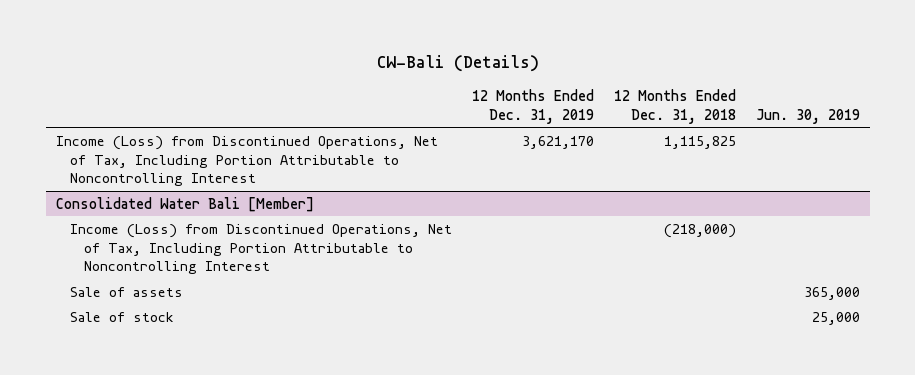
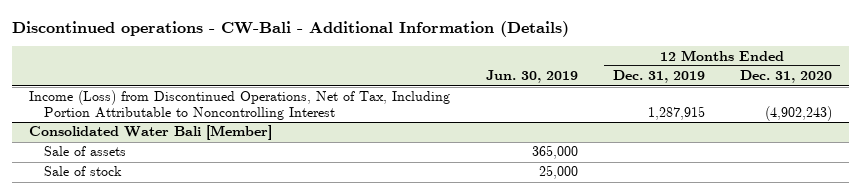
[376,55,539,73] CW-Bali (Details) -> [11,20,569,37] Discontinued operations - CW-Bali - Additional Information (Details)
[613,88,736,124] 12 Months Ended Dec. 31, 2018 -> none
none -> [739,70,832,84] Dec. 31, 2020
[521,135,594,149] 3,621,170 -> [647,106,705,121] 1,287,915
[69,223,452,275] Income (Loss) from Discontinued Operations, Net of Tax, Including Portion Attributable to Noncontrolling Interest -> none

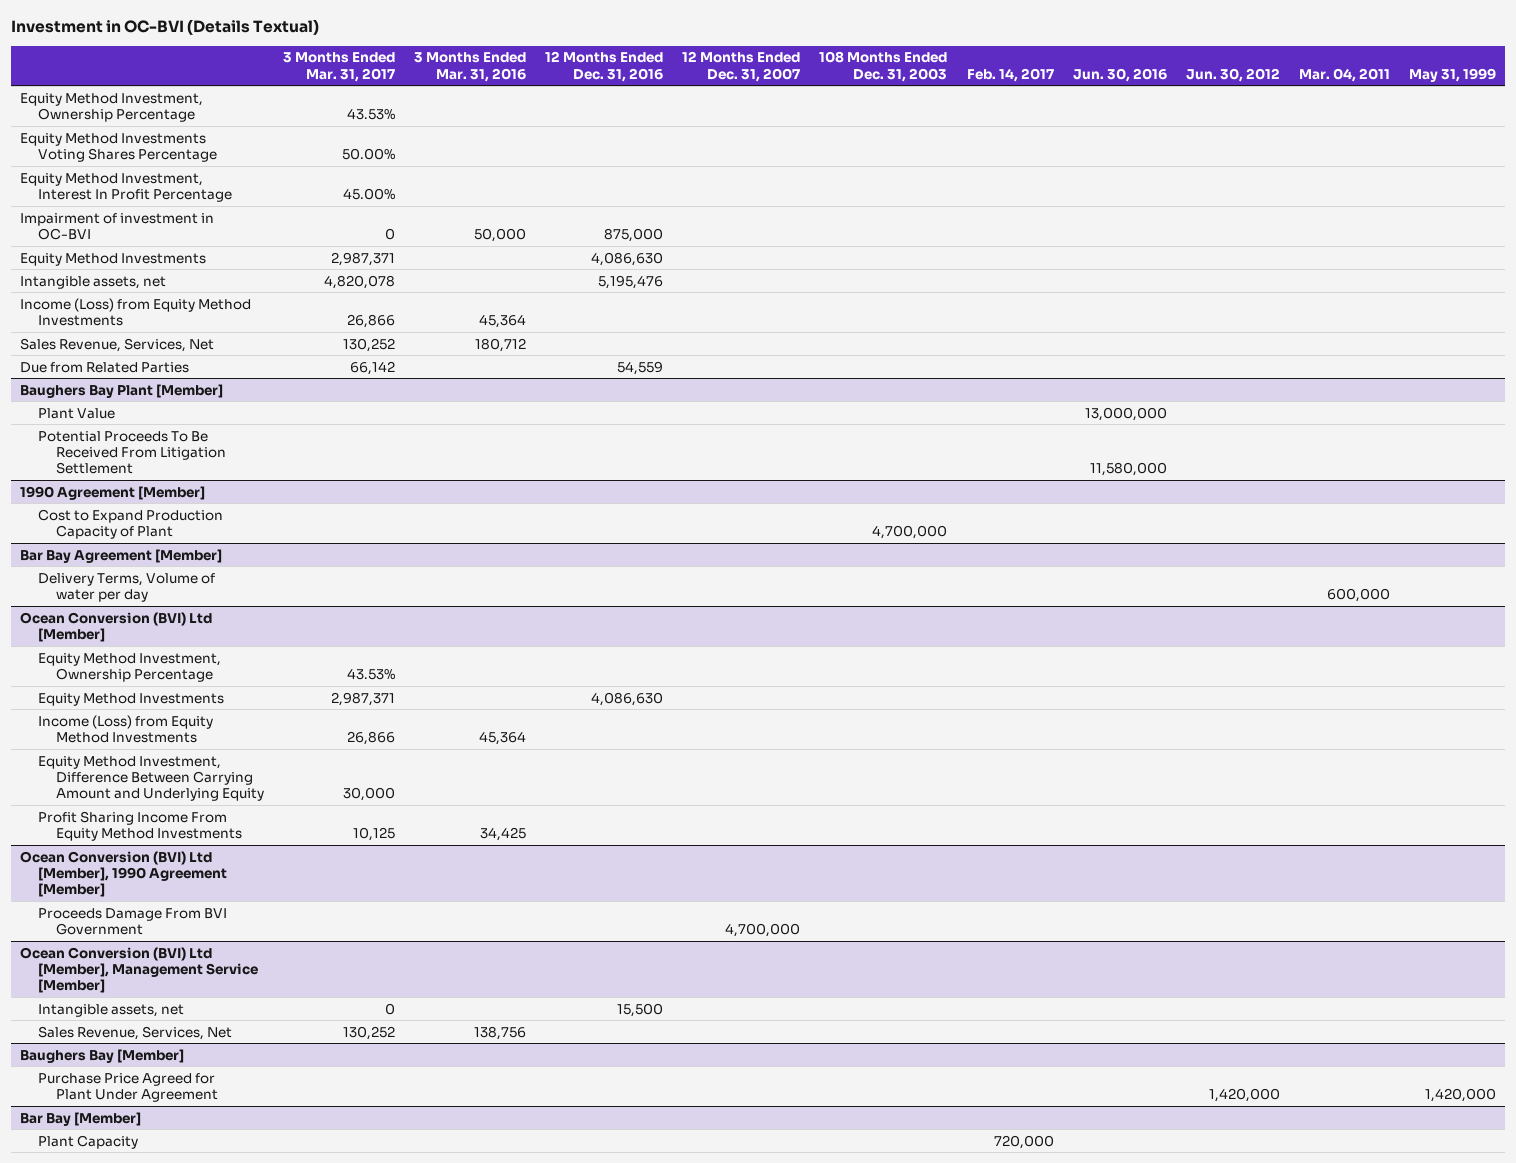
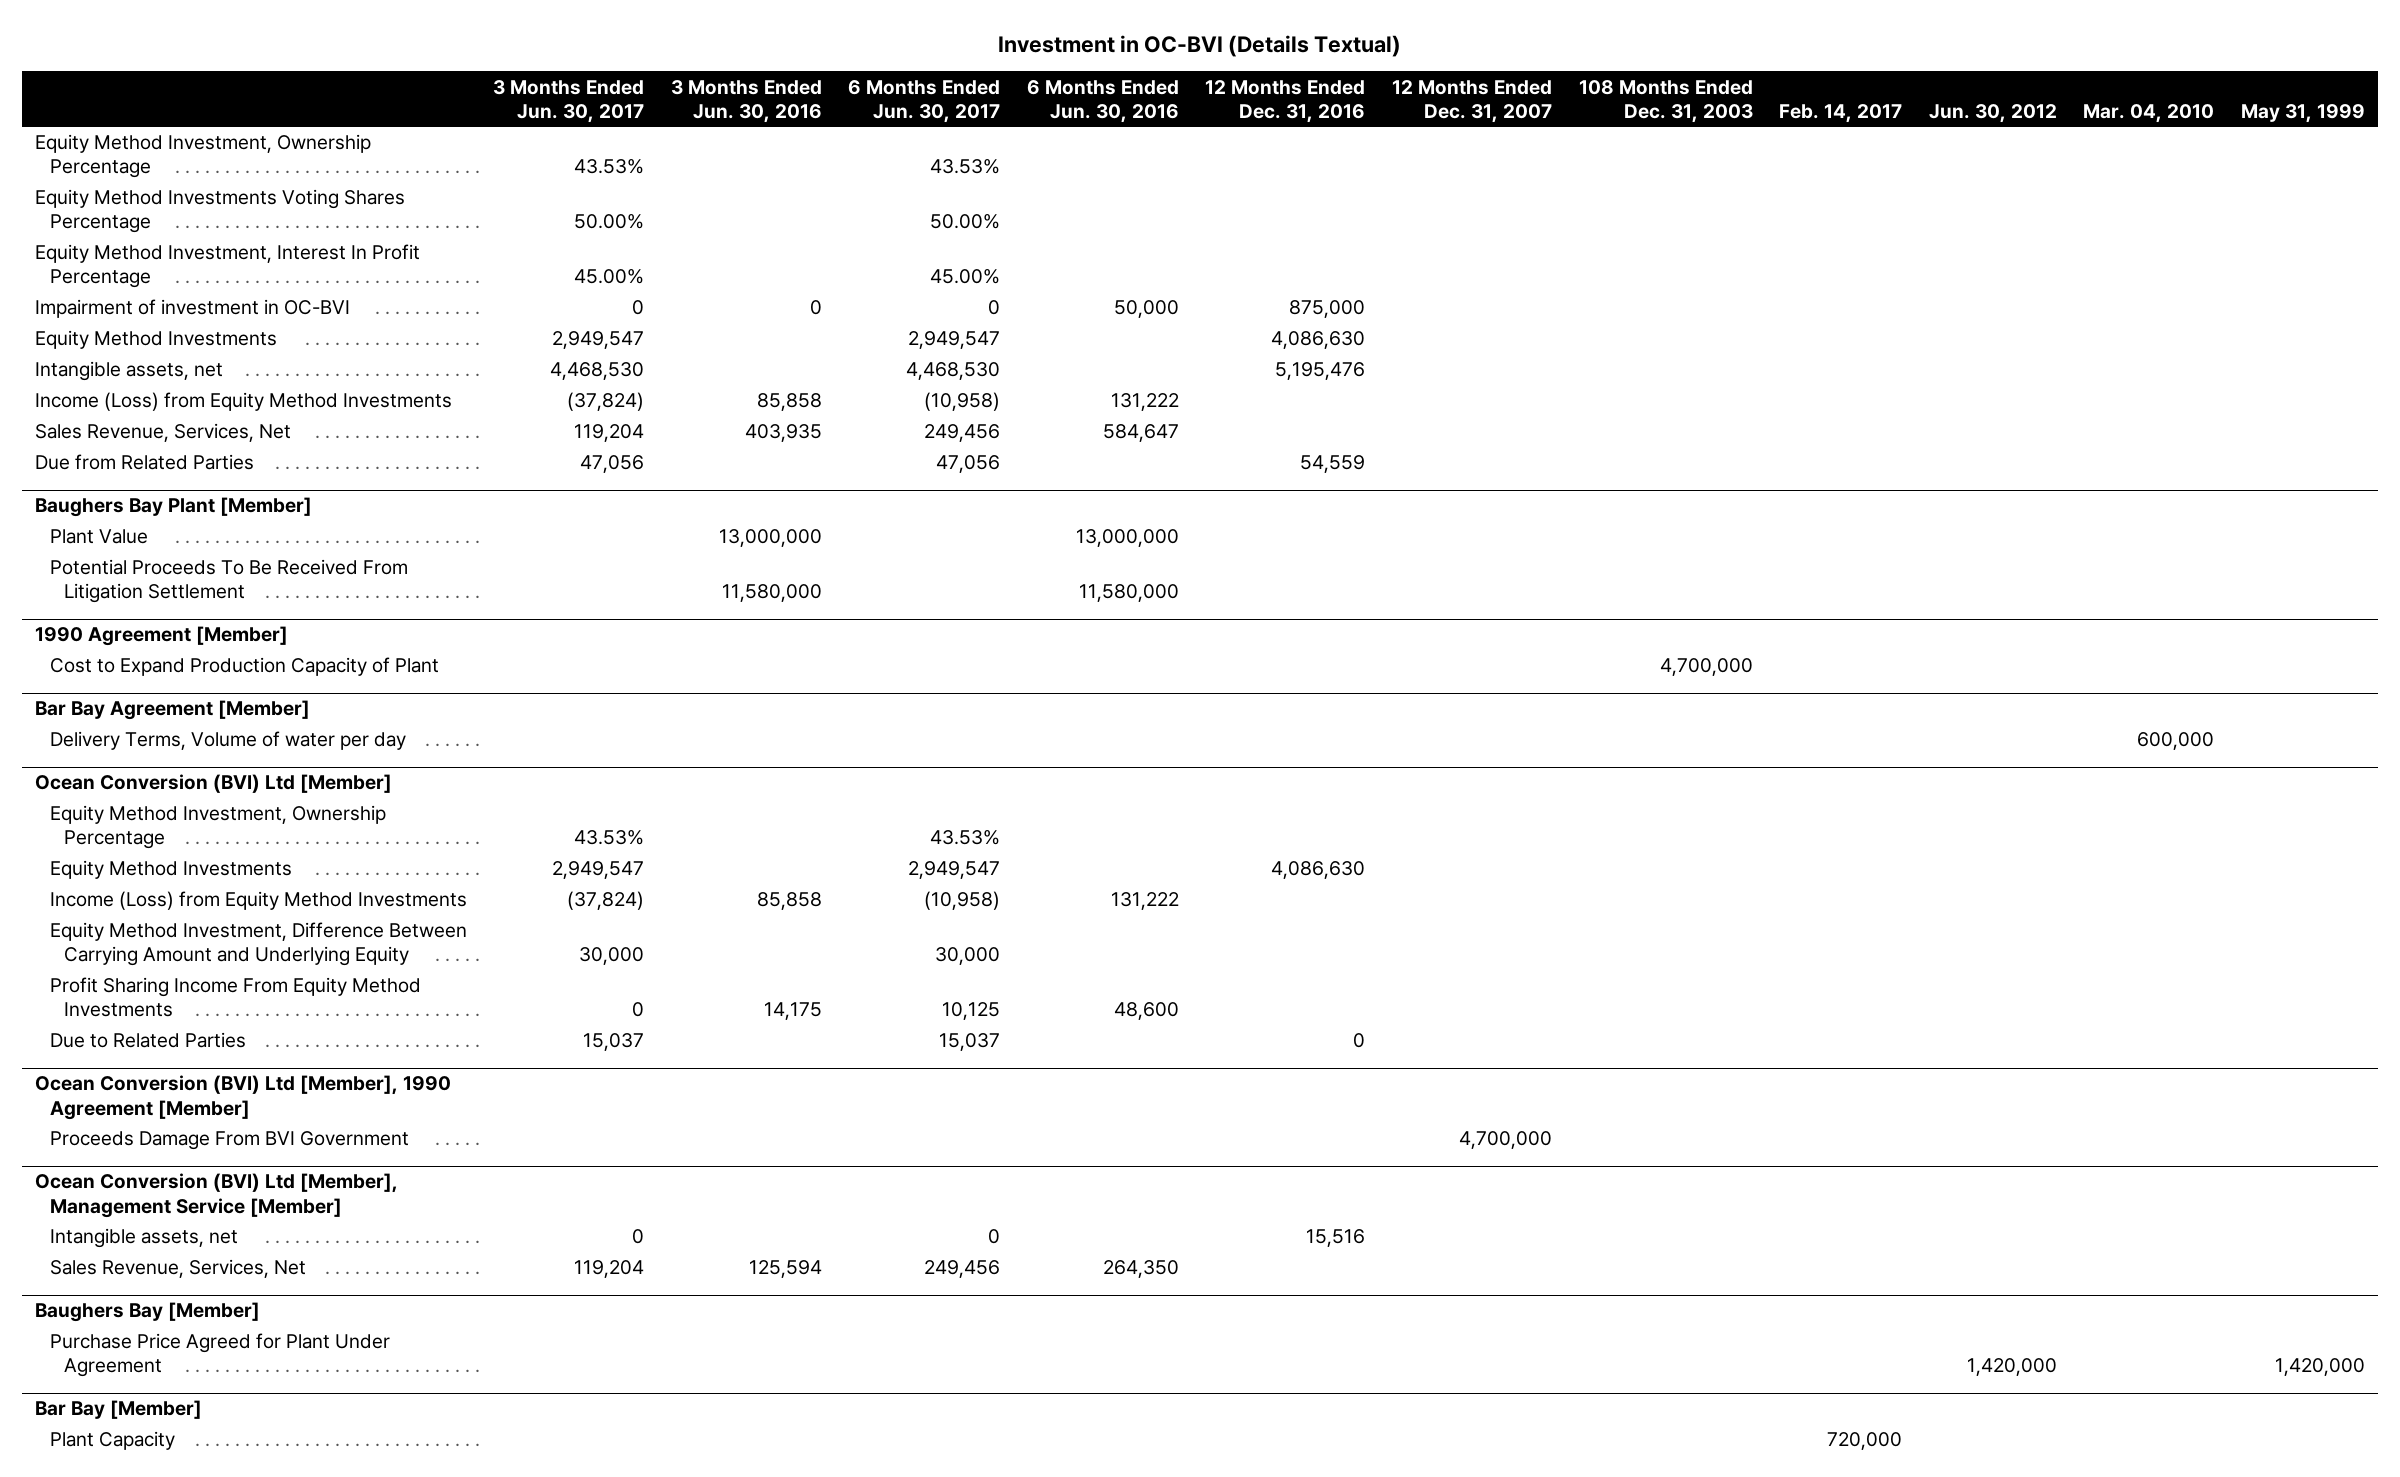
[283,52,396,82] 3 Months Ended Mar. 31, 2017 -> none
[414,52,527,82] 3 Months Ended Mar. 31, 2016 -> none
[1072,67,1167,82] Jun. 30, 2016 -> none
[1298,67,1390,82] Mar. 04, 2011 -> none
none -> [493,79,645,123] 3 Months Ended Jun. 30, 2017
none -> [670,79,822,123] 3 Months Ended Jun. 30, 2016
none -> [848,79,1001,123] 6 Months Ended Jun. 30, 2017
none -> [1026,79,1179,123] 6 Months Ended Jun. 30, 2016
none -> [2083,103,2215,123] Mar. 04, 2010
none -> [49,1032,246,1049] Due to Related Parties
[617,1002,664,1017] 15,500 -> [1306,1229,1366,1248] 15,516

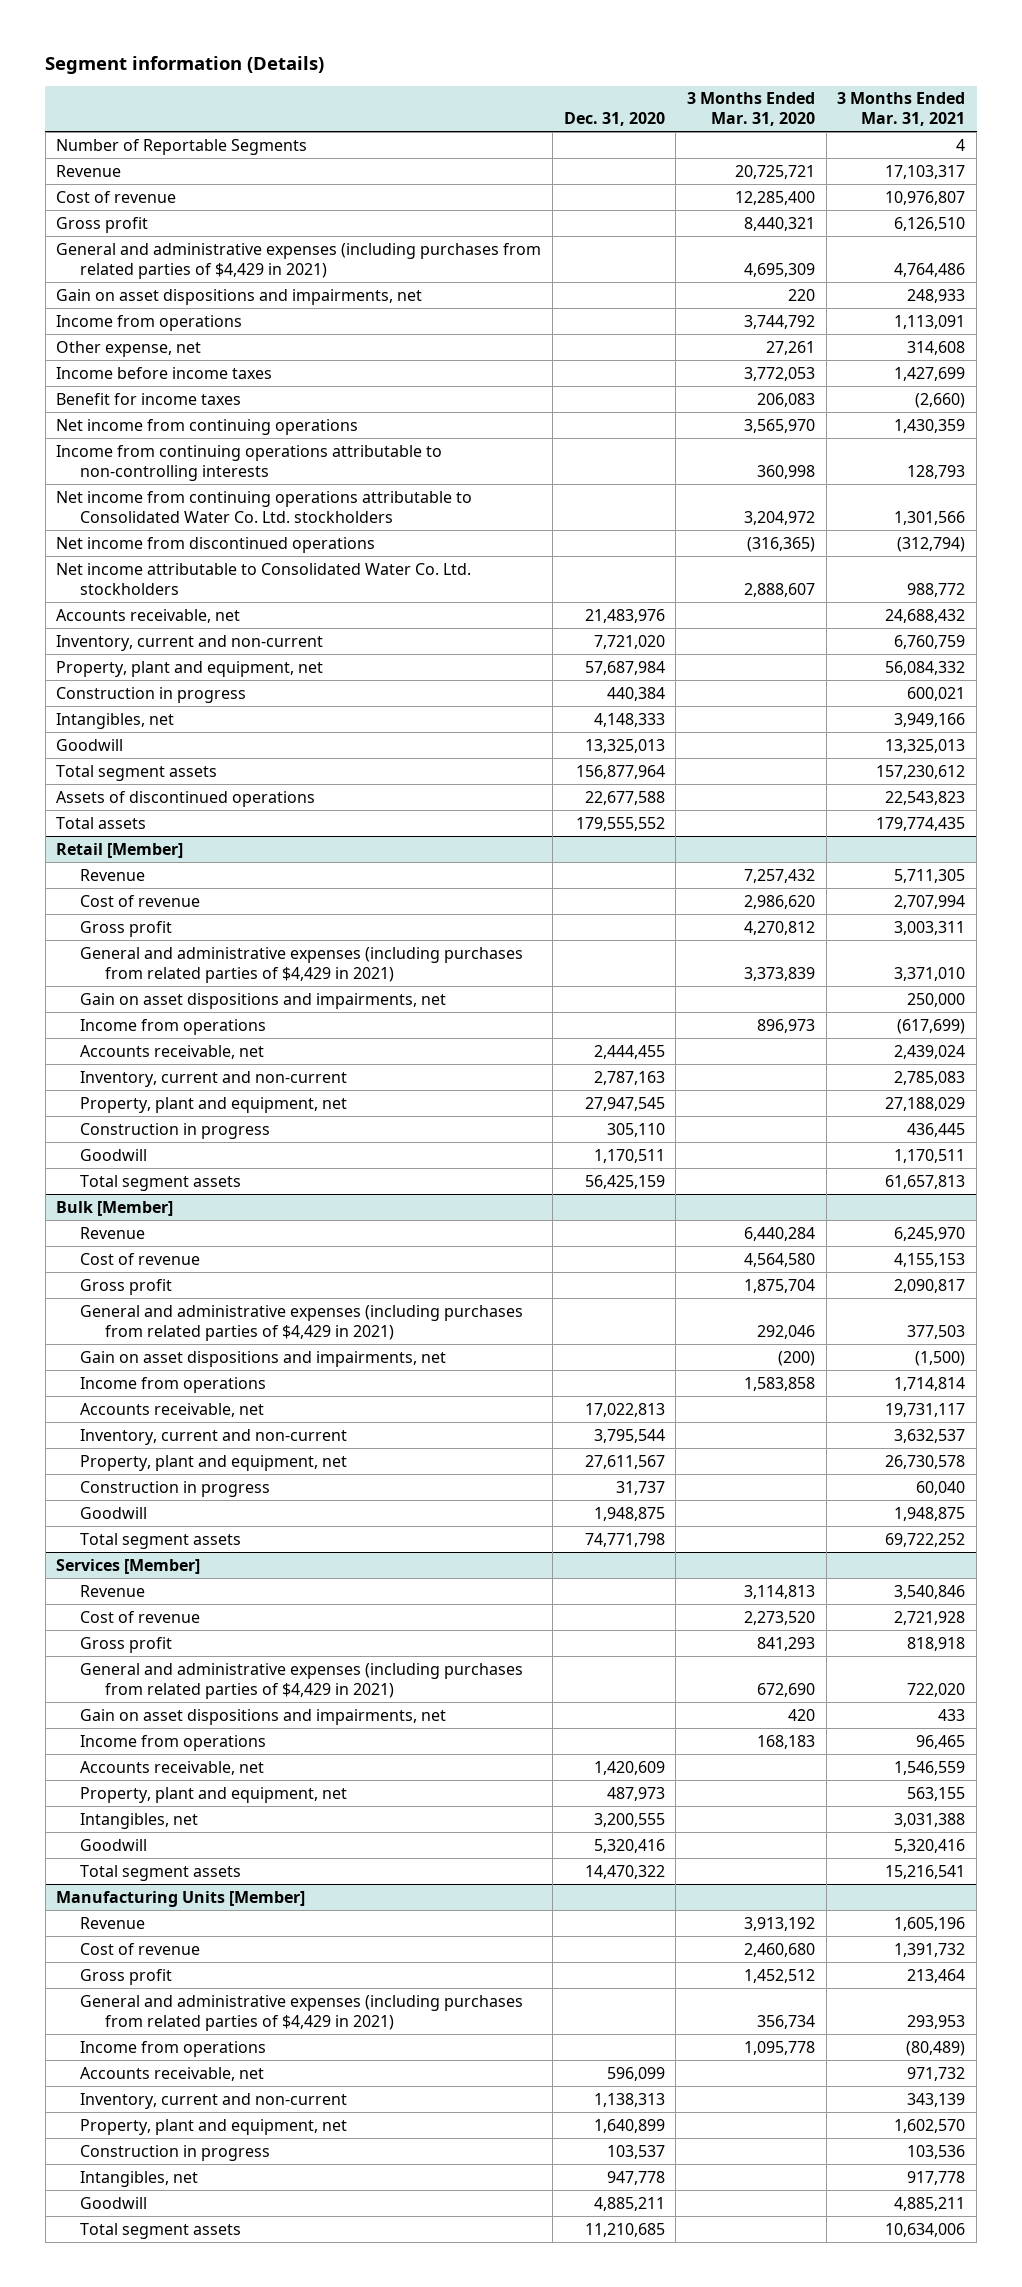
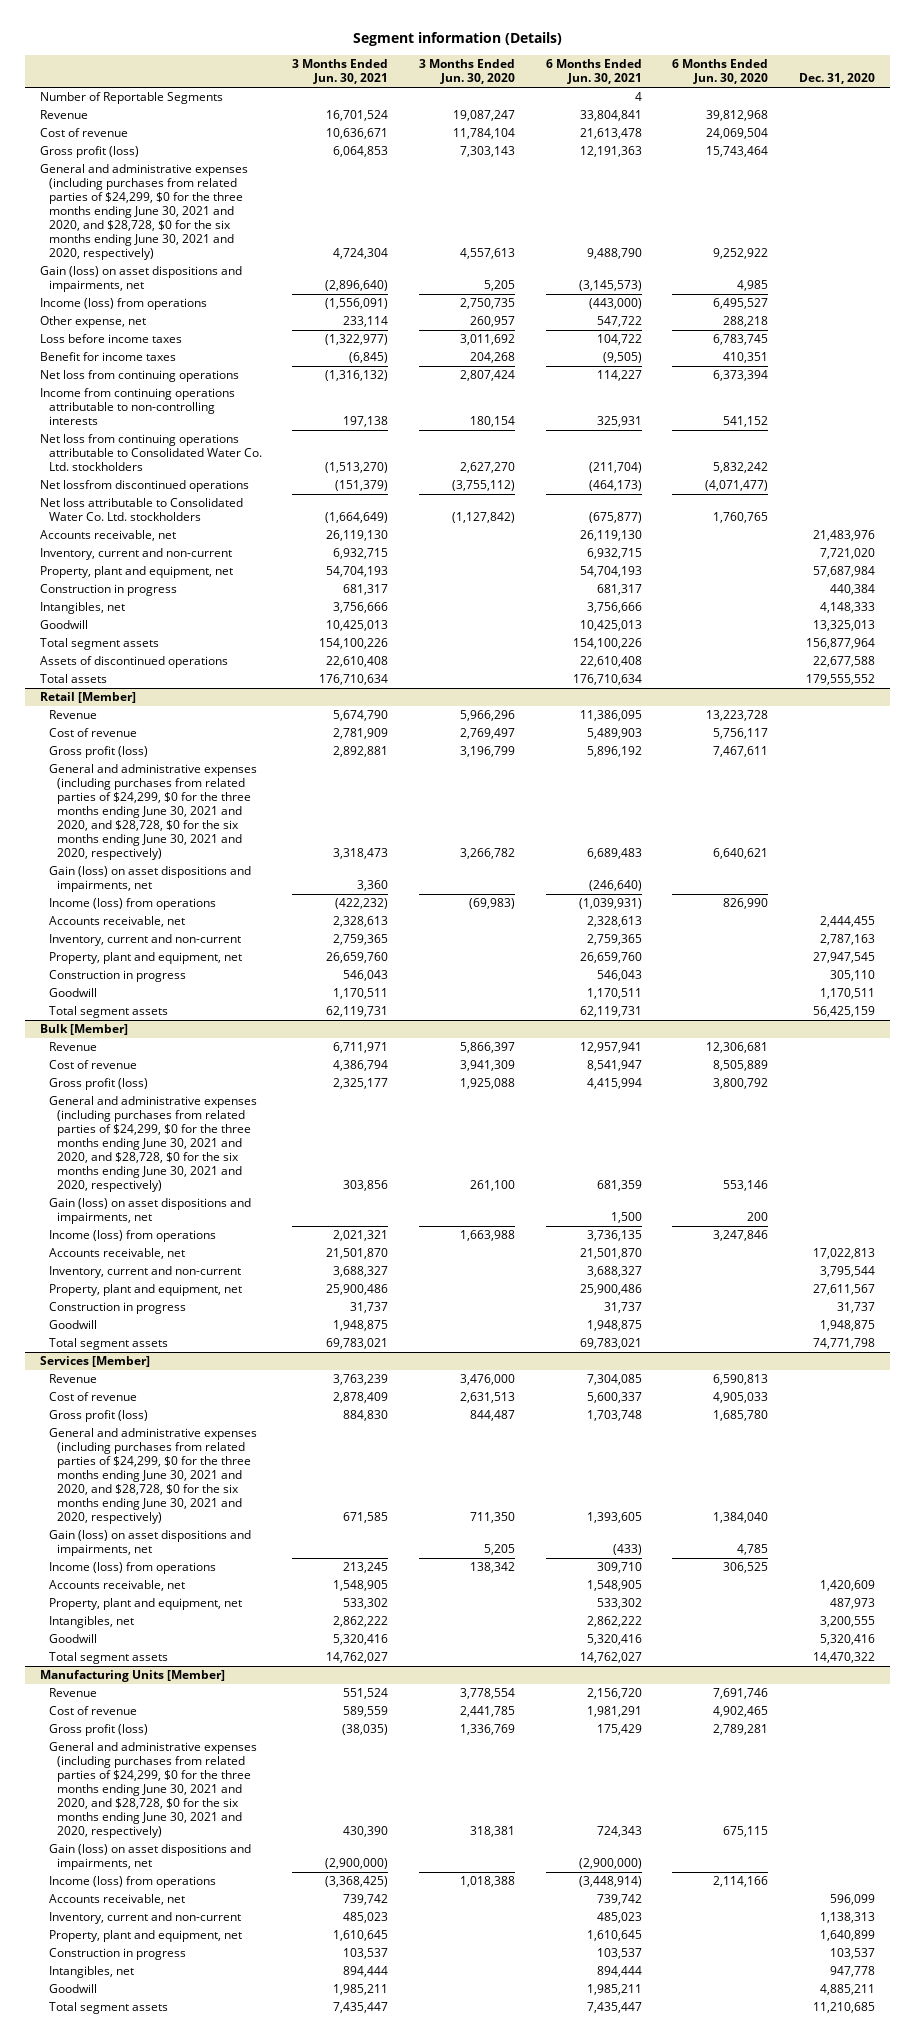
[687,92,816,127] 3 Months Ended Mar. 31, 2020 -> none
[837,92,966,127] 3 Months Ended Mar. 31, 2021 -> none
none -> [292,59,389,85] 3 Months Ended Jun. 30, 2021
none -> [419,59,516,85] 3 Months Ended Jun. 30, 2020
none -> [545,59,642,85] 6 Months Ended Jun. 30, 2021
none -> [672,59,769,85] 6 Months Ended Jun. 30, 2020
[56,216,149,233] Gross profit -> [40,146,140,159] Gross profit (loss)
[56,242,542,279] General and administrative expenses (including purchases from related parties of $4,429 in 2021) -> [40,164,249,261] General and administrative expenses (including purchases from related parties of $24,299, $0 for the three months ending June 30, 2021 and 2020, and $28,728, $0 for the six months ending June 30, 2021 and 2020, respectively)
[56,288,423,305] Gain on asset dispositions and impairments, net -> [40,266,243,293] Gain (loss) on asset dispositions and impairments, net
[56,314,243,331] Income from operations -> [40,298,208,311] Income (loss) from operations
[56,366,273,379] Income before income taxes -> [40,334,183,344] Loss before income taxes
[56,418,359,435] Net income from continuing operations -> [40,370,240,383] Net loss from continuing operations
[56,490,473,523] Net income from continuing operations attributable to Consolidated Water Co. Ltd. stockholders -> [40,434,262,472] Net loss from continuing operations attributable to Consolidated Water Co. Ltd. stockholders
[56,536,376,553] Net income from discontinued operations -> [40,480,250,493] Net lossfrom discontinued operations
[56,562,472,595] Net income attributable to Consolidated Water Co. Ltd. stockholders -> [40,498,244,522] Net loss attributable to Consolidated Water Co. Ltd. stockholders
[80,920,173,937] Gross profit -> [48,746,148,759] Gross profit (loss)
[80,946,524,983] General and administrative expenses (including purchases from related parties of $4,429 in 2021) -> [48,764,257,861] General and administrative expenses (including purchases from related parties of $24,299, $0 for the three months ending June 30, 2021 and 2020, and $28,728, $0 for the six months ending June 30, 2021 and 2020, respectively)
[80,992,447,1009] Gain on asset dispositions and impairments, net -> [48,866,251,893] Gain (loss) on asset dispositions and impairments, net
[80,1018,267,1035] Income from operations -> [48,898,216,911] Income (loss) from operations
[80,1278,173,1295] Gross profit -> [48,1078,148,1091] Gross profit (loss)
[80,1304,524,1341] General and administrative expenses (including purchases from related parties of $4,429 in 2021) -> [48,1096,257,1193] General and administrative expenses (including purchases from related parties of $24,299, $0 for the three months ending June 30, 2021 and 2020, and $28,728, $0 for the six months ending June 30, 2021 and 2020, respectively)
[80,1350,447,1367] Gain on asset dispositions and impairments, net -> [48,1198,251,1225] Gain (loss) on asset dispositions and impairments, net
[80,1376,267,1393] Income from operations -> [48,1230,216,1243] Income (loss) from operations
[80,1636,173,1653] Gross profit -> [48,1410,148,1423] Gross profit (loss)
[80,1662,524,1699] General and administrative expenses (including purchases from related parties of $4,429 in 2021) -> [48,1428,257,1525] General and administrative expenses (including purchases from related parties of $24,299, $0 for the three months ending June 30, 2021 and 2020, and $28,728, $0 for the six months ending June 30, 2021 and 2020, respectively)
[80,1708,447,1725] Gain on asset dispositions and impairments, net -> [48,1530,251,1557] Gain (loss) on asset dispositions and impairments, net
[80,1734,267,1751] Income from operations -> [48,1562,216,1575] Income (loss) from operations
[80,1968,173,1985] Gross profit -> [48,1724,148,1737] Gross profit (loss)
[80,1994,524,2031] General and administrative expenses (including purchases from related parties of $4,429 in 2021) -> [48,1742,257,1839] General and administrative expenses (including purchases from related parties of $24,299, $0 for the three months ending June 30, 2021 and 2020, and $28,728, $0 for the six months ending June 30, 2021 and 2020, respectively)
none -> [48,1844,251,1871] Gain (loss) on asset dispositions and impairments, net
[80,2040,267,2057] Income from operations -> [48,1876,216,1889] Income (loss) from operations

